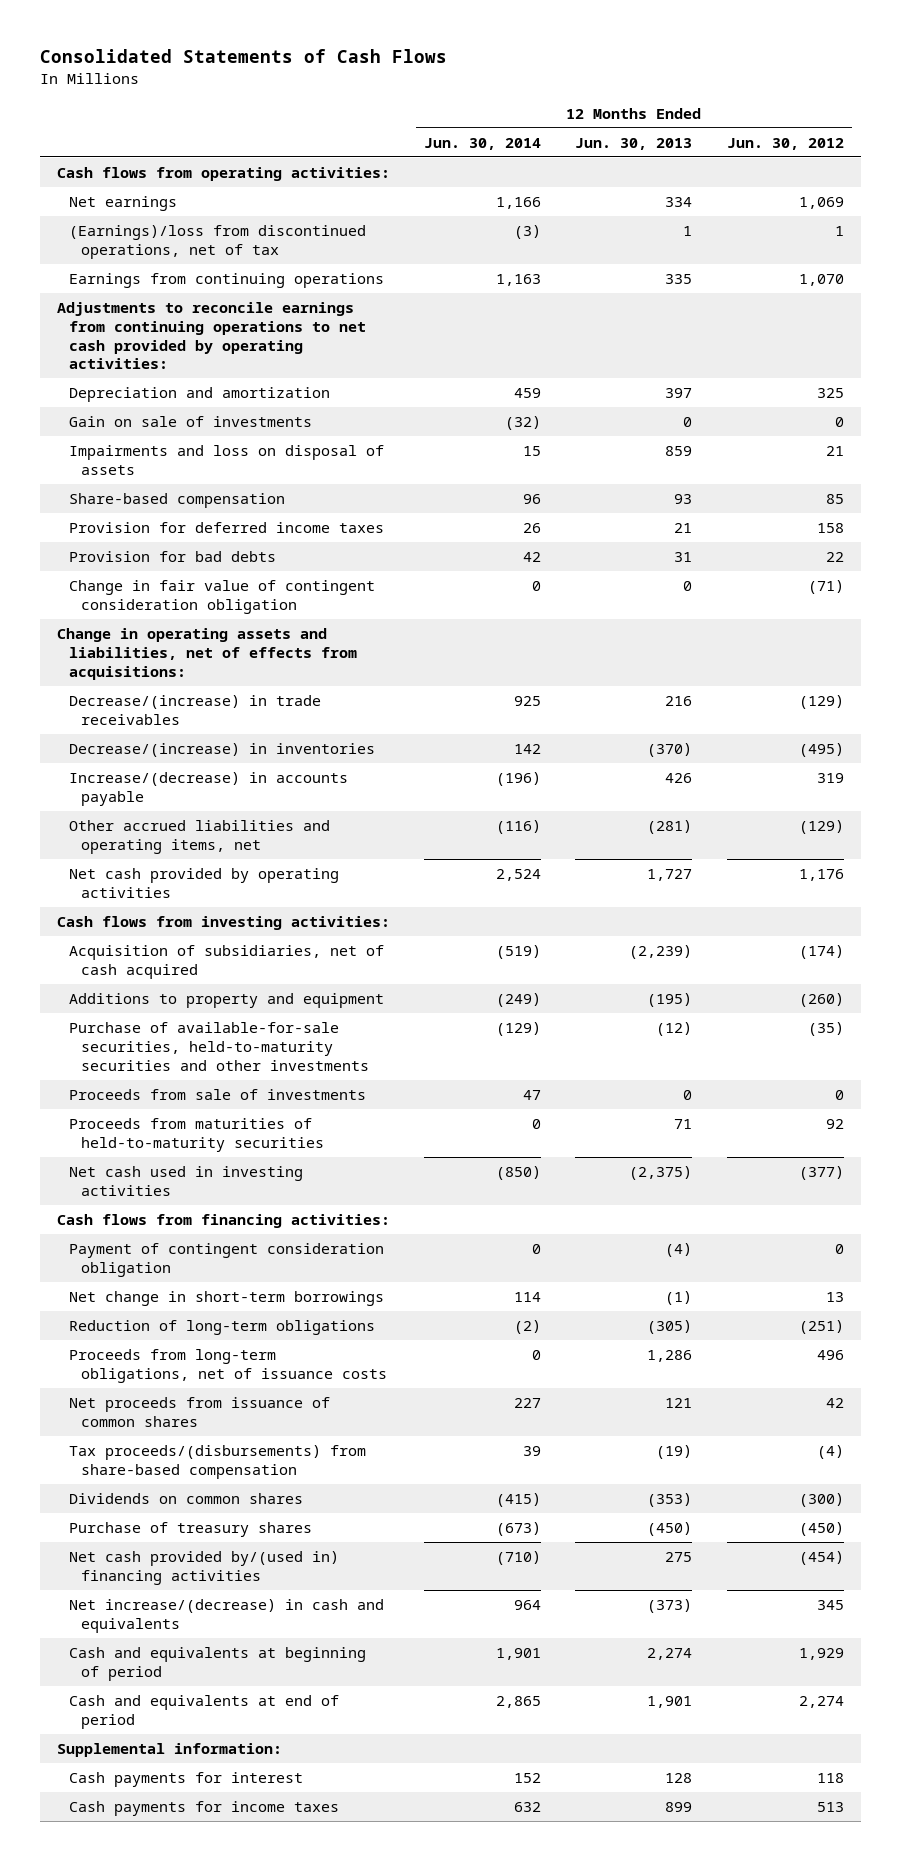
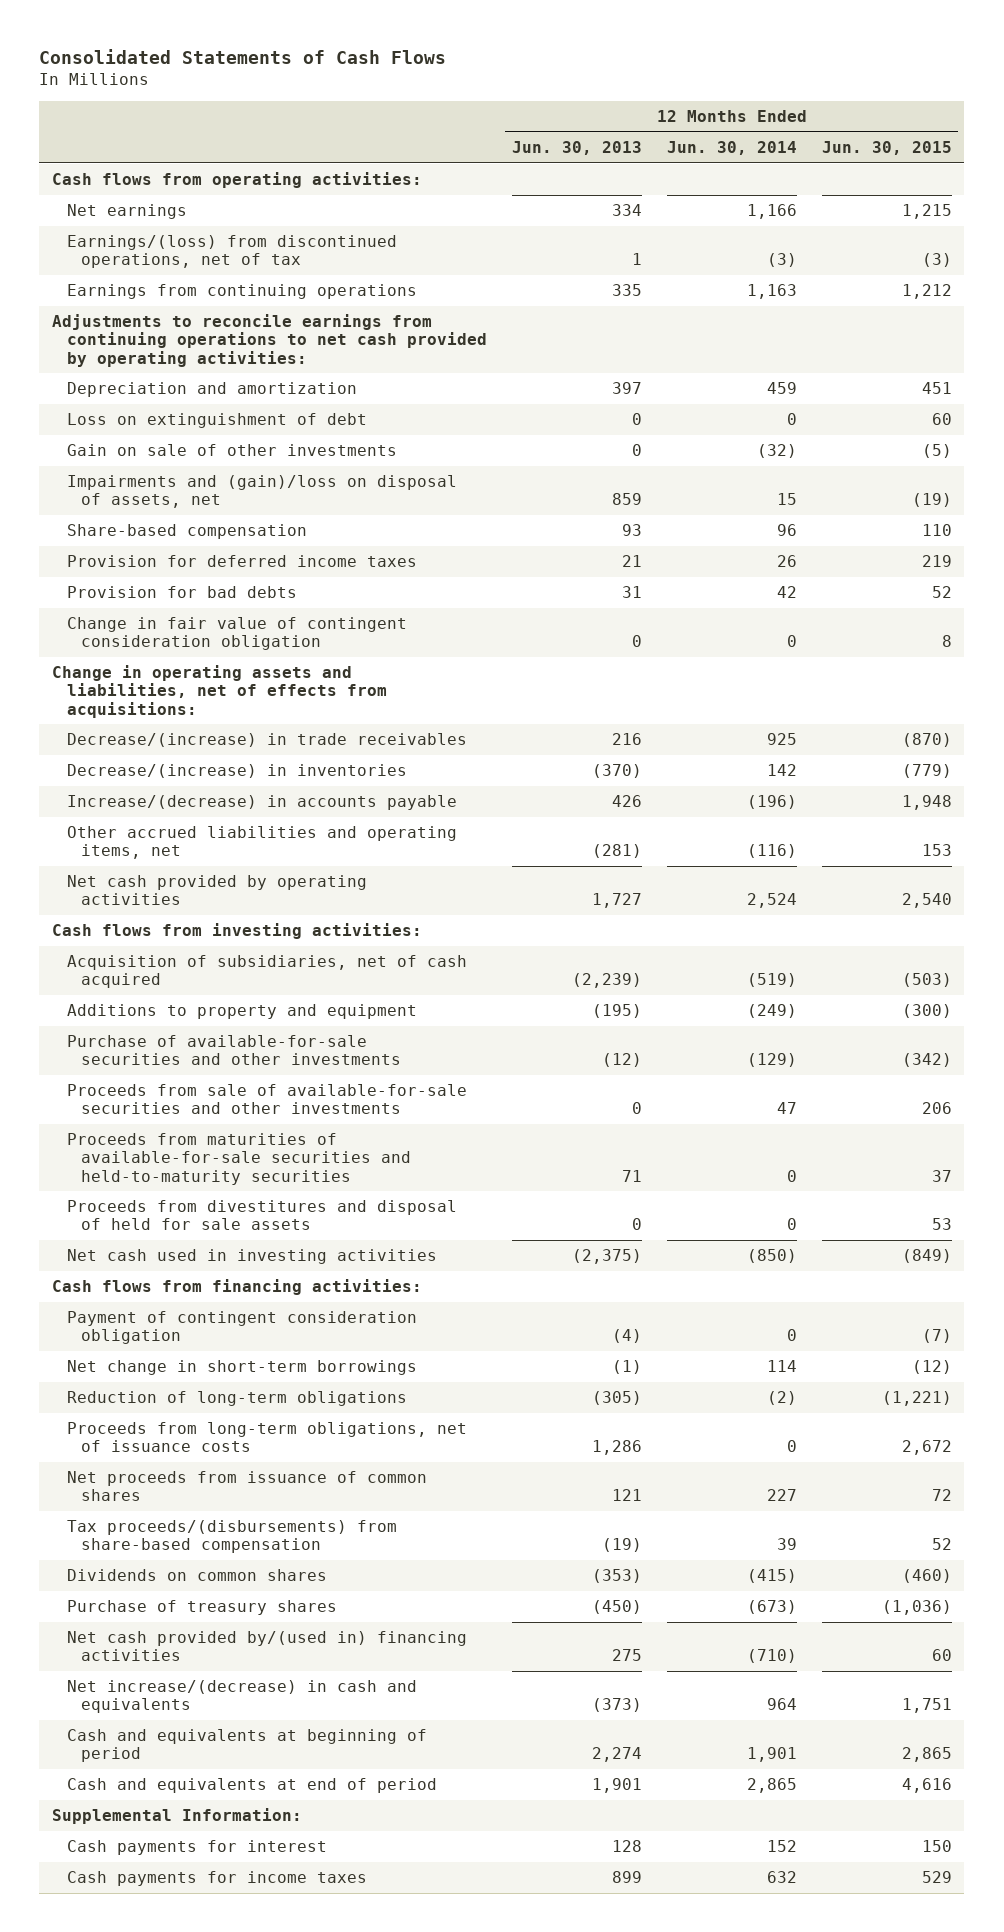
[726,137,844,150] Jun. 30, 2012 -> none
none -> [821,141,952,156] Jun. 30, 2015
[68,224,366,259] (Earnings)/loss from discontinued operations, net of tax -> [66,235,397,269] Earnings/(loss) from discontinued operations, net of tax
none -> [66,413,367,429] Loss on extinguishment of debt
[68,415,312,427] Gain on sale of investments -> [66,444,397,457] Gain on sale of other investments
[68,444,384,475] Impairments and loss on disposal of assets -> [66,475,457,509] Impairments and (gain)/loss on disposal of assets, net
[68,1021,369,1071] Purchase of available-for-sale securities, held-to-maturity securities and other investments -> [66,1035,402,1066] Purchase of available-for-sale securities and other investments
[68,1088,366,1100] Proceeds from sale of investments -> [66,1084,467,1115] Proceeds from sale of available-for-sale securities and other investments
[68,1117,324,1152] Proceeds from maturities of held-to-maturity securities -> [66,1133,412,1185] Proceeds from maturities of available-for-sale securities and held-to-maturity securities
none -> [66,1200,457,1231] Proceeds from divestitures and disposal of held for sale assets
[57,1742,283,1757] Supplemental information: -> [51,1808,302,1825] Supplemental Information:

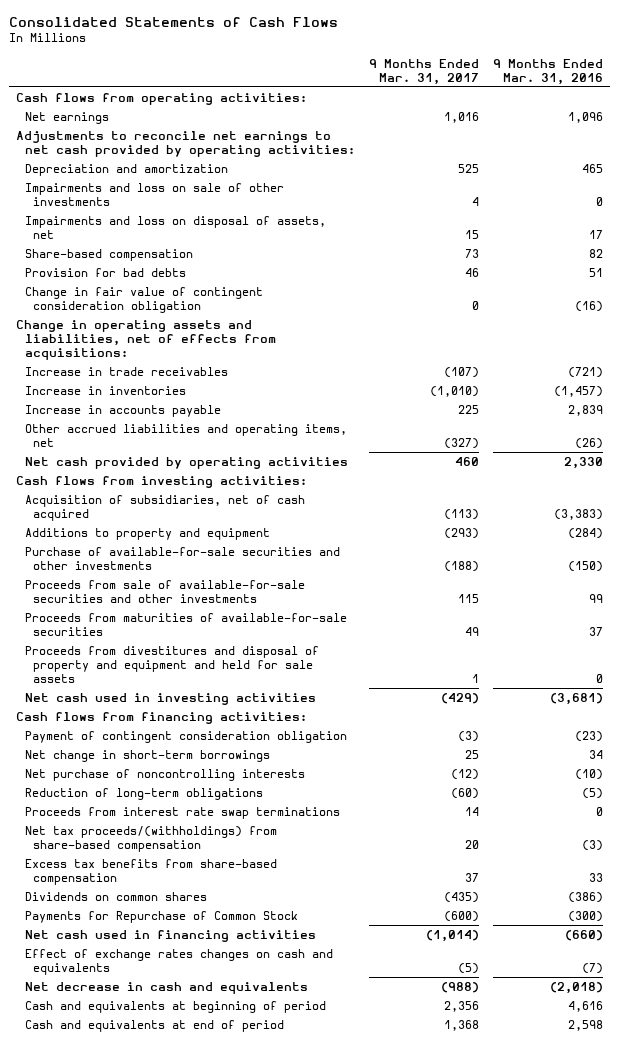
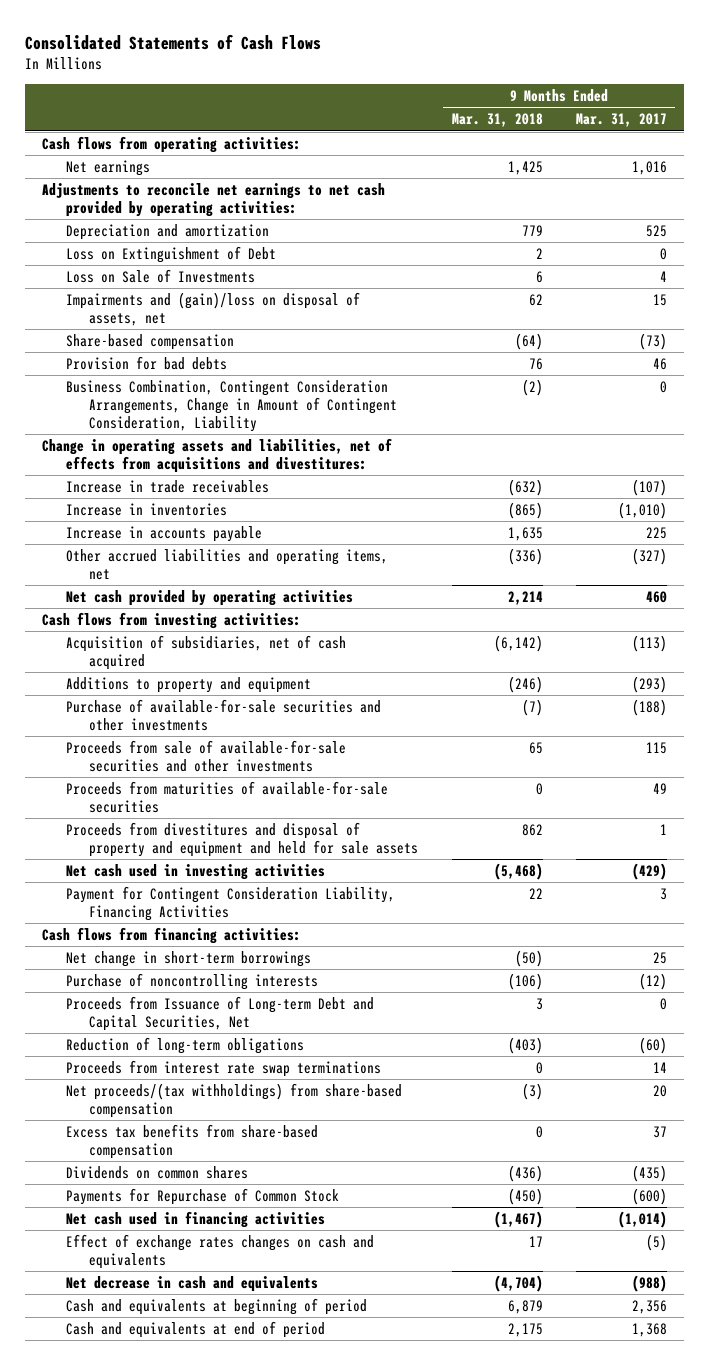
[493,58,604,85] 9 Months Ended Mar. 31, 2016 -> none
none -> [451,113,543,128] Mar. 31, 2018
none -> [65,245,276,263] Loss on Extinguishment of Debt
[24,182,284,207] Impairments and loss on sale of other investments -> [65,268,255,283] Loss on Sale of Investments
[24,215,326,240] Impairments and loss on disposal of assets, net -> [65,291,360,326] Impairments and (gain)/loss on disposal of assets, net
[464,248,479,258] 73 -> [638,332,667,350] (73)
[24,286,263,314] Change in fair value of contingent consideration obligation -> [65,379,398,433] Business Combination, Contingent Consideration Arrangements, Change in Amount of Contingent Consideration, Liability
[16,319,276,361] Change in operating assets and liabilities, net of effects from acquisitions: -> [42,437,393,473] Change in operating assets and liabilities, net of effects from acquisitions and divestitures:
none -> [65,885,395,921] Payment for Contingent Consideration Liability, Financing Activities
[24,730,347,743] Payment of contingent consideration obligation -> none
[24,768,305,781] Net purchase of noncontrolling interests -> [65,972,318,990] Purchase of noncontrolling interests
none -> [65,995,374,1031] Proceeds from Issuance of Long-term Debt and Capital Securities, Net
[24,825,277,853] Net tax proceeds/(withholdings) from share-based compensation -> [65,1082,402,1118] Net proceeds/(tax withholdings) from share-based compensation

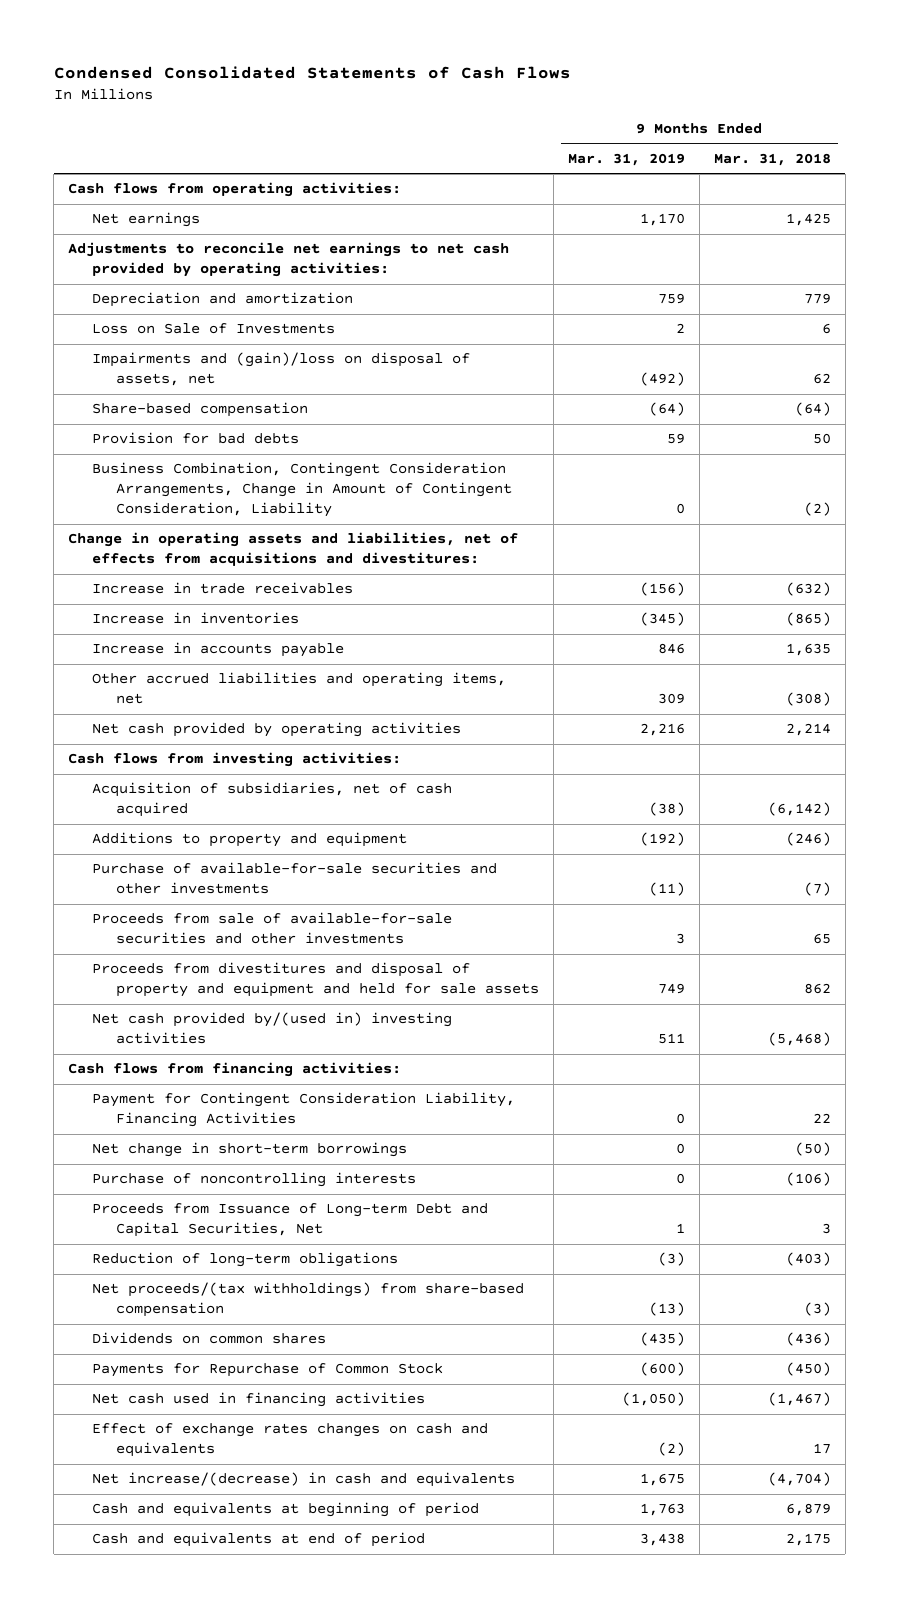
[25,33,322,50] Consolidated Statements of Cash Flows -> [53,65,571,79] Condensed Consolidated Statements of Cash Flows
[575,113,667,128] Mar. 31, 2017 -> none
none -> [567,153,685,167] Mar. 31, 2019
[65,245,276,263] Loss on Extinguishment of Debt -> none
[528,357,543,370] 76 -> [812,433,831,445] 50
[507,547,543,565] (336) -> [785,692,831,707] (308)
[65,780,388,813] Proceeds from maturities of available-for-sale securities -> none
[65,863,325,880] Net cash used in investing activities -> [92,1012,453,1045] Net cash provided by/(used in) investing activities
[65,885,395,921] Payment for Contingent Consideration Liability, Financing Activities -> [92,1092,516,1128] Payment for Contingent Consideration Liability, Financing Activities
[65,1059,381,1077] Proceeds from interest rate swap terminations -> none
[65,1123,318,1159] Excess tax benefits from share-based compensation -> none
[65,1275,318,1292] Net decrease in cash and equivalents -> [92,1472,516,1488] Net increase/(decrease) in cash and equivalents

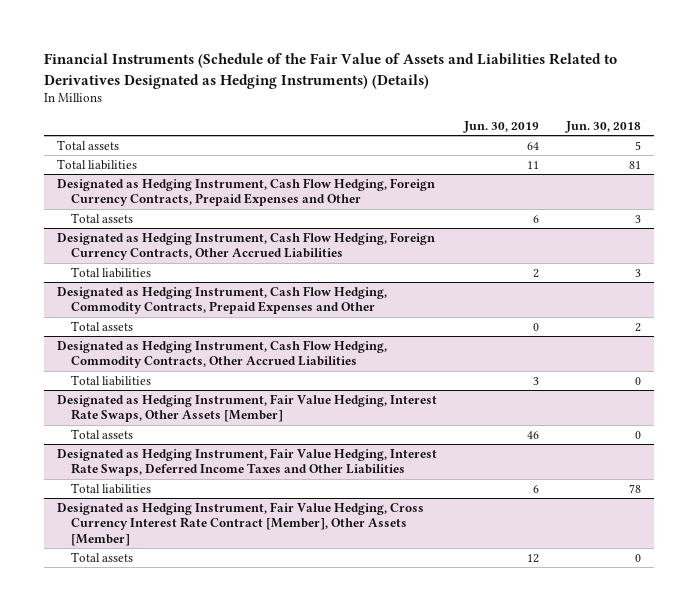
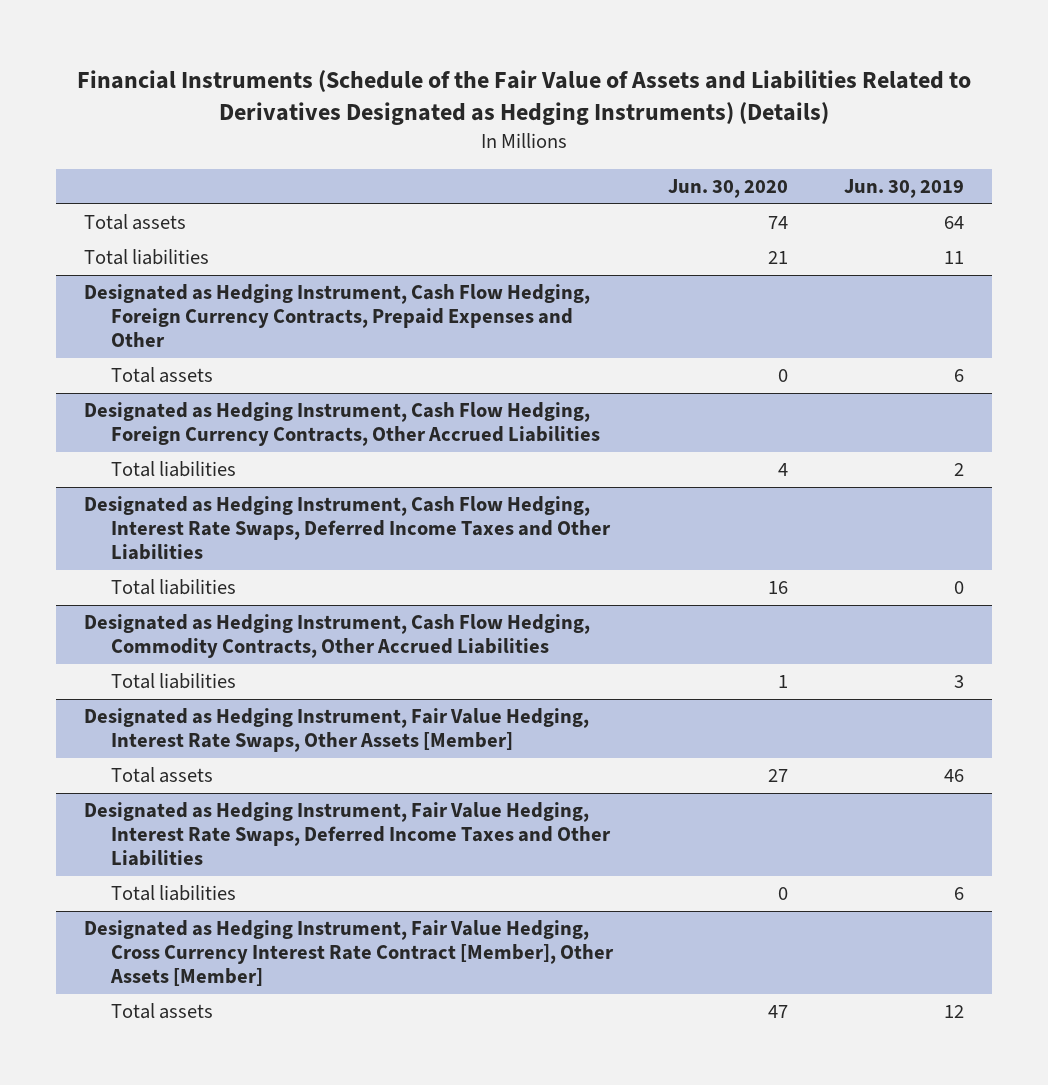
[565,120,642,133] Jun. 30, 2018 -> none
none -> [668,179,789,199] Jun. 30, 2020
[57,286,388,315] Designated as Hedging Instrument, Cash Flow Hedging, Commodity Contracts, Prepaid Expenses and Other -> none
[71,321,134,332] Total assets -> none
none -> [83,496,611,561] Designated as Hedging Instrument, Cash Flow Hedging, Interest Rate Swaps, Deferred Income Taxes and Other Liabilities
none -> [110,579,236,596] Total liabilities

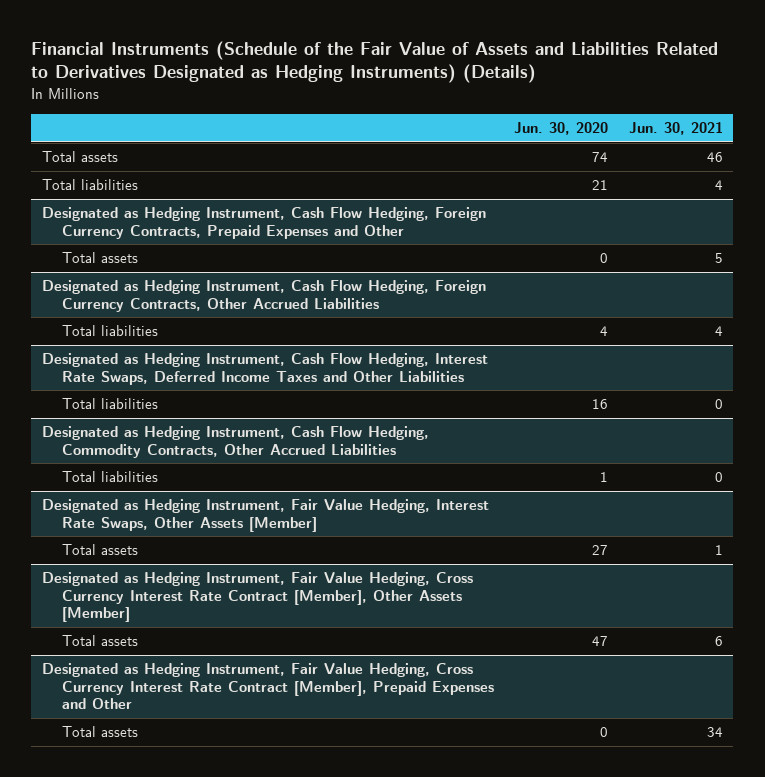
[843,179,964,199] Jun. 30, 2019 -> none
none -> [629,122,724,136] Jun. 30, 2021
[83,802,611,867] Designated as Hedging Instrument, Fair Value Hedging, Interest Rate Swaps, Deferred Income Taxes and Other Liabilities -> none
[110,885,236,902] Total liabilities -> none
none -> [41,663,494,710] Designated as Hedging Instrument, Fair Value Hedging, Cross Currency Interest Rate Contract [Member], Prepaid Expenses and Other
none -> [61,726,138,738] Total assets

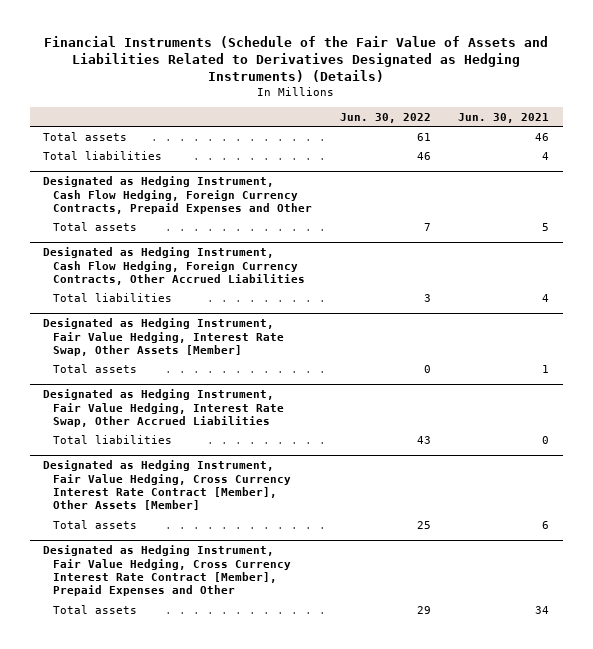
[514,122,609,136] Jun. 30, 2020 -> none
none -> [339,112,431,123] Jun. 30, 2022
[41,353,488,385] Designated as Hedging Instrument, Cash Flow Hedging, Interest Rate Swaps, Deferred Income Taxes and Other Liabilities -> none
[61,398,158,410] Total liabilities -> none
[41,426,429,458] Designated as Hedging Instrument, Cash Flow Hedging, Commodity Contracts, Other Accrued Liabilities -> none
[61,471,158,483] Total liabilities -> none
[41,499,489,532] Designated as Hedging Instrument, Fair Value Hedging, Interest Rate Swaps, Other Assets [Member] -> [43,318,285,356] Designated as Hedging Instrument, Fair Value Hedging, Interest Rate Swap, Other Assets [Member]
none -> [43,389,285,427] Designated as Hedging Instrument, Fair Value Hedging, Interest Rate Swap, Other Accrued Liabilities
none -> [53,434,173,444] Total liabilities

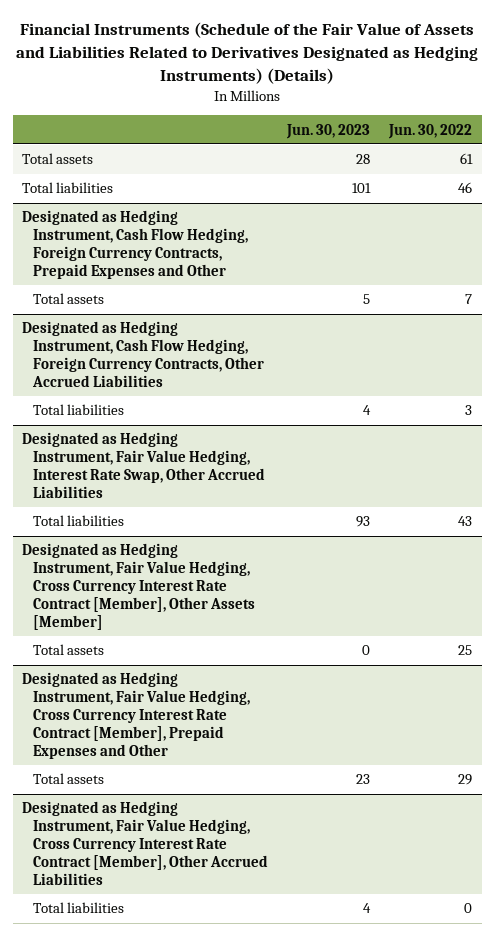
[458,112,550,123] Jun. 30, 2021 -> none
none -> [285,123,370,139] Jun. 30, 2023
[43,318,285,356] Designated as Hedging Instrument, Fair Value Hedging, Interest Rate Swap, Other Assets [Member] -> none
[53,363,138,373] Total assets -> none
none -> [22,801,268,886] Designated as Hedging Instrument, Fair Value Hedging, Cross Currency Interest Rate Contract [Member], Other Accrued Liabilities
none -> [32,902,124,914] Total liabilities

